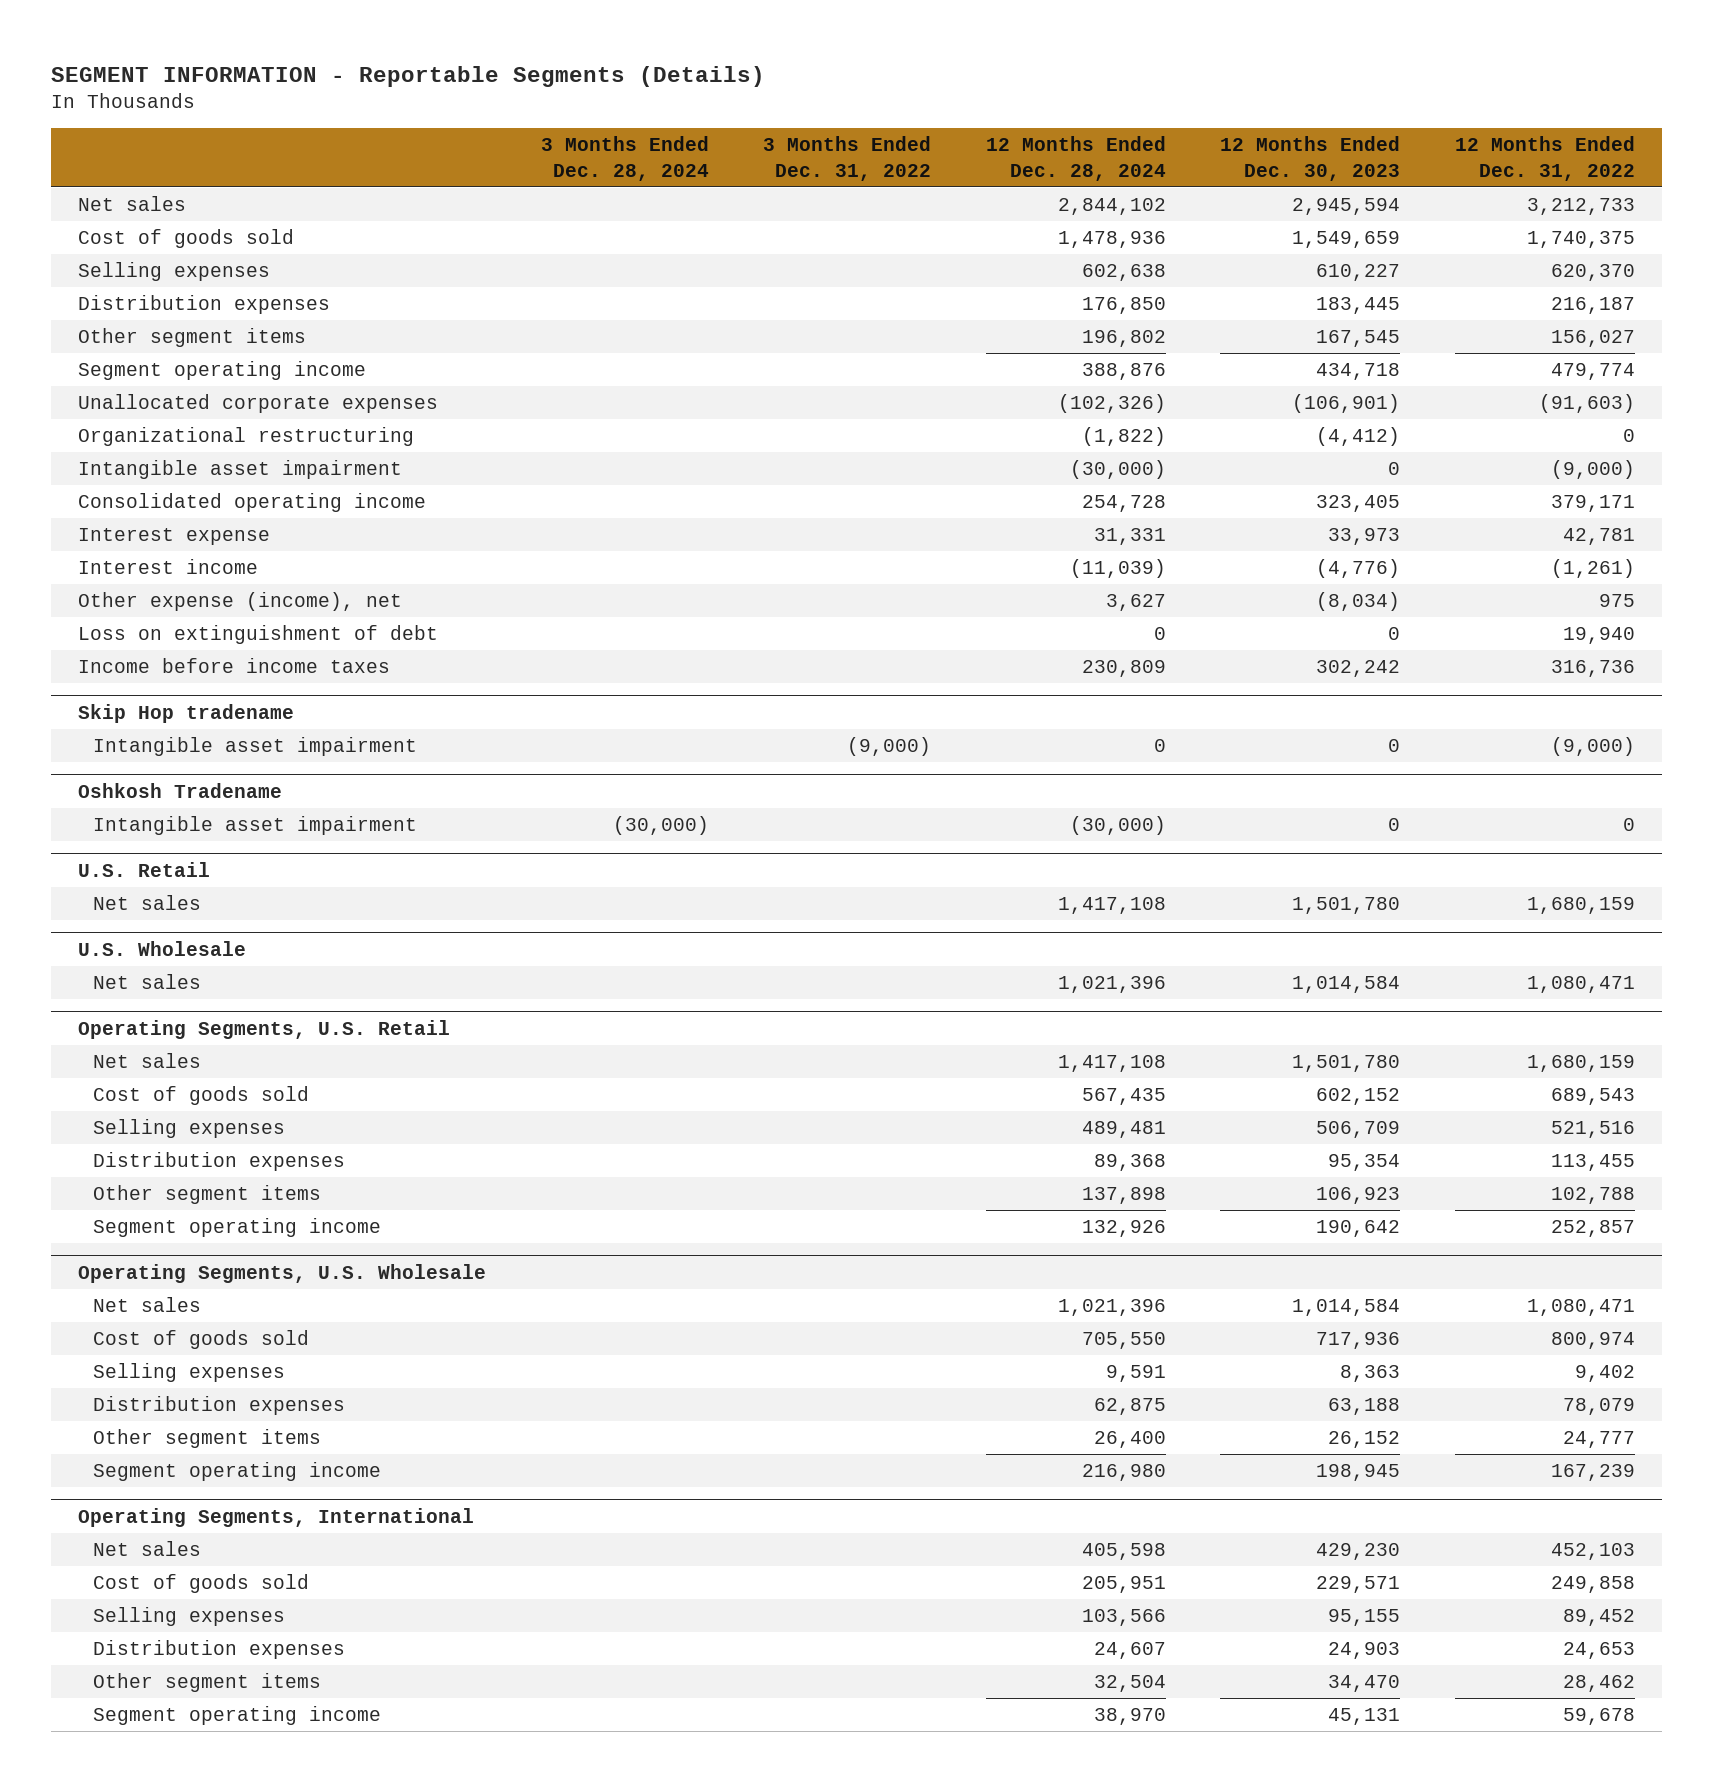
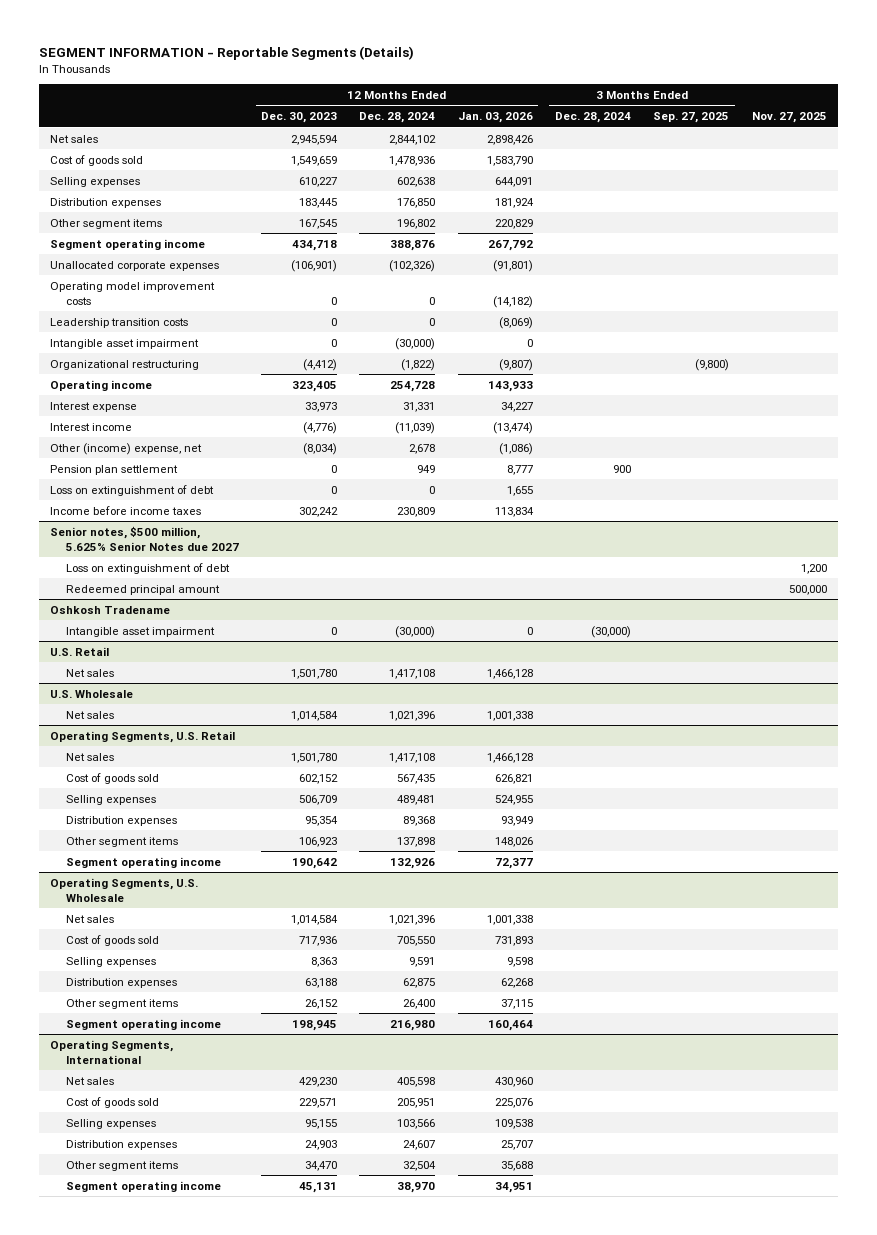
[763,136,932,181] 3 Months Ended Dec. 31, 2022 -> none
[1454,136,1635,181] 12 Months Ended Dec. 31, 2022 -> none
none -> [457,112,533,124] Jan. 03, 2026
none -> [653,112,730,124] Sep. 27, 2025
none -> [751,112,827,124] Nov. 27, 2025
none -> [50,281,216,305] Operating model improvement costs
none -> [50,317,189,328] Leadership transition costs
[78,427,415,447] Organizational restructuring -> [50,359,200,370] Organizational restructuring
[78,493,427,513] Consolidated operating income -> [50,379,153,391] Operating income
[78,592,403,612] Other expense (income), net -> [50,442,203,455] Other (income) expense, net
[1105,594,1166,612] 3,627 -> [409,443,436,454] 2,678
none -> [50,464,179,475] Pension plan settlement
[78,703,295,723] Skip Hop tradename -> none
[93,737,418,757] Intangible asset impairment -> none
none -> [50,525,239,551] Senior notes, $500 million, 5.625% Senior Notes due 2027
none -> [65,562,230,574] Loss on extinguishment of debt
none -> [65,584,220,595] Redeemed principal amount

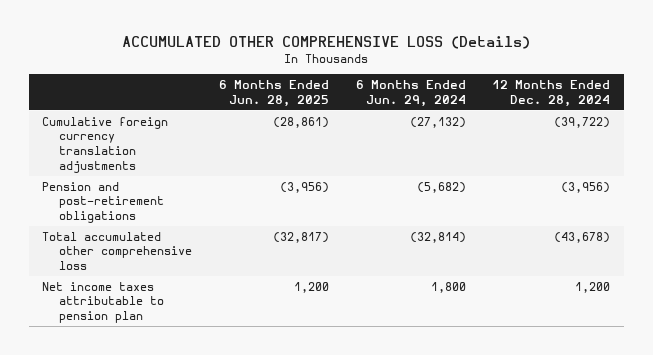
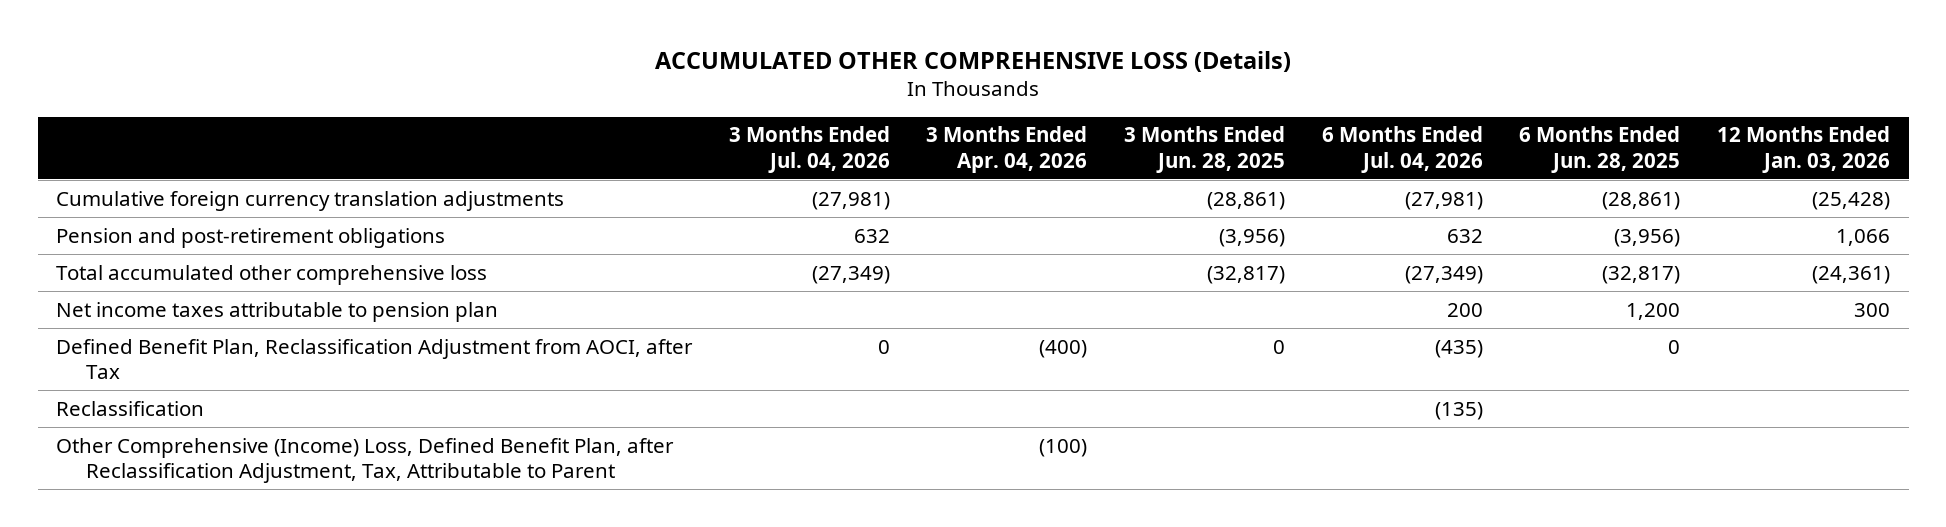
[355,80,466,107] 6 Months Ended Jun. 29, 2024 -> none
[492,80,611,107] 12 Months Ended Dec. 28, 2024 -> none
none -> [728,126,890,173] 3 Months Ended Jul. 04, 2026
none -> [926,126,1088,173] 3 Months Ended Apr. 04, 2026
none -> [1124,126,1286,173] 3 Months Ended Jun. 28, 2025
none -> [1321,126,1483,173] 6 Months Ended Jul. 04, 2026
none -> [1717,126,1891,173] 12 Months Ended Jan. 03, 2026
none -> [55,338,693,379] Defined Benefit Plan, Reclassification Adjustment from AOCI, after Tax
none -> [55,400,204,416] Reclassification
none -> [55,437,674,483] Other Comprehensive (Income) Loss, Defined Benefit Plan, after Reclassification Adjustment, Tax, Attributable to Parent

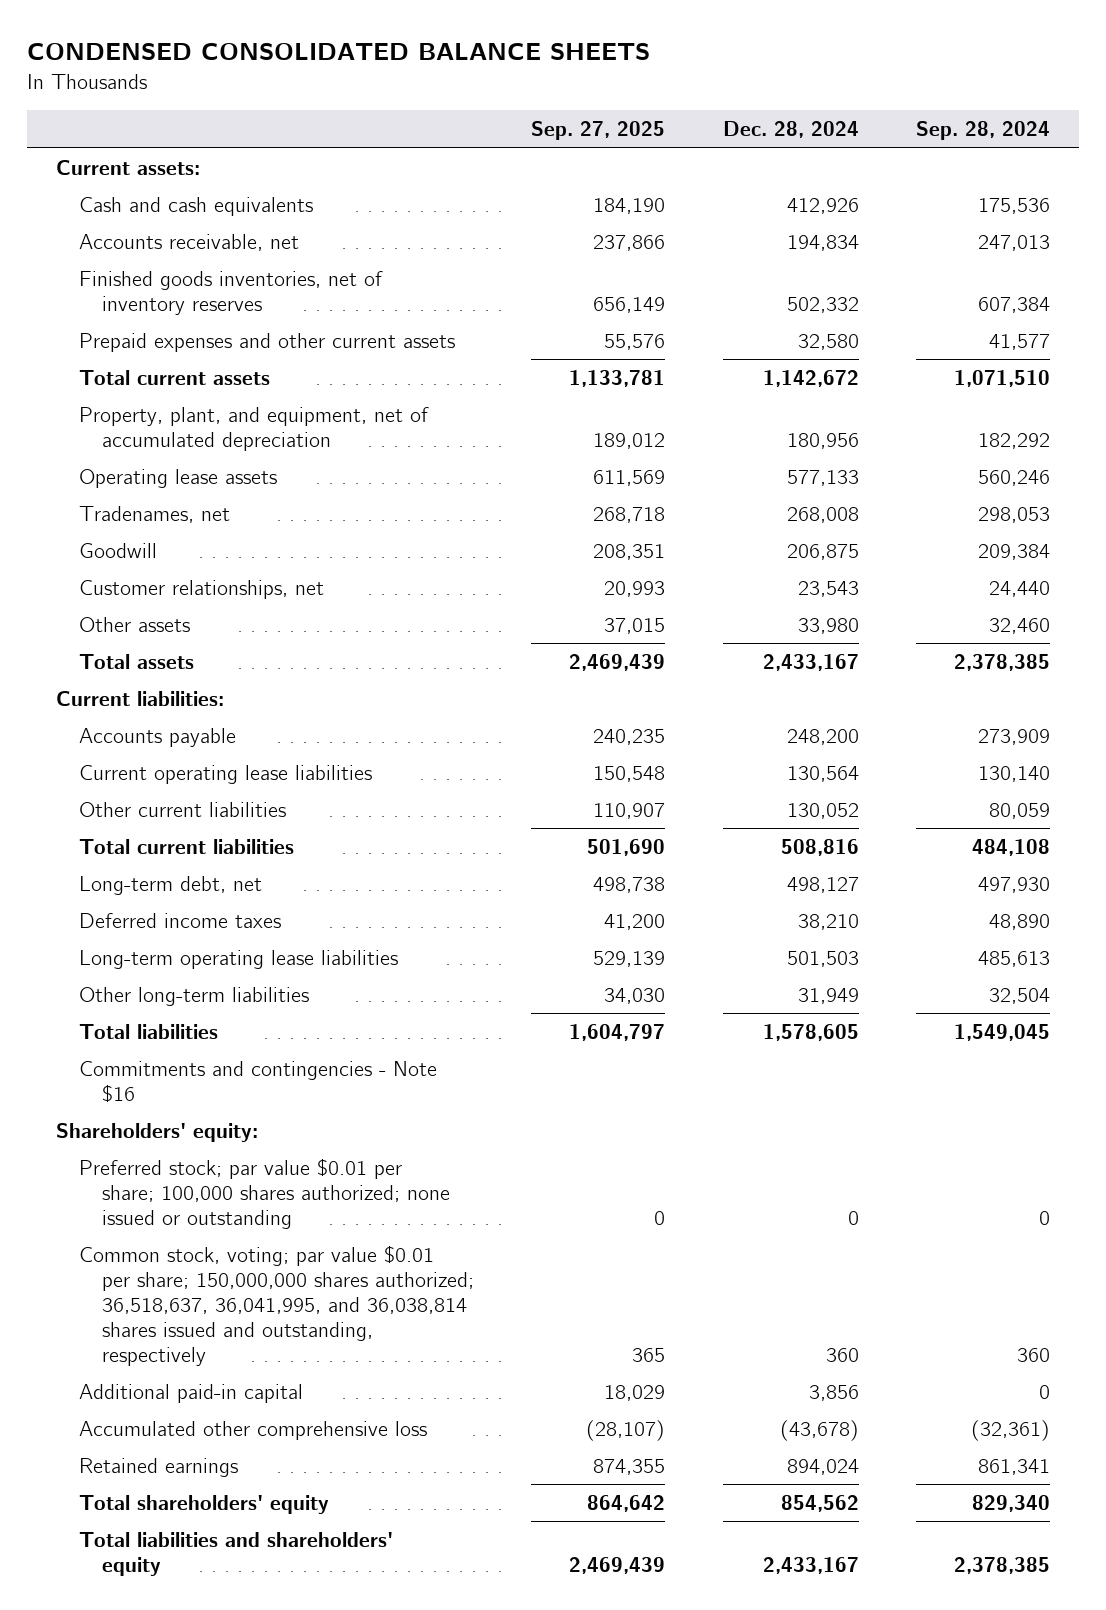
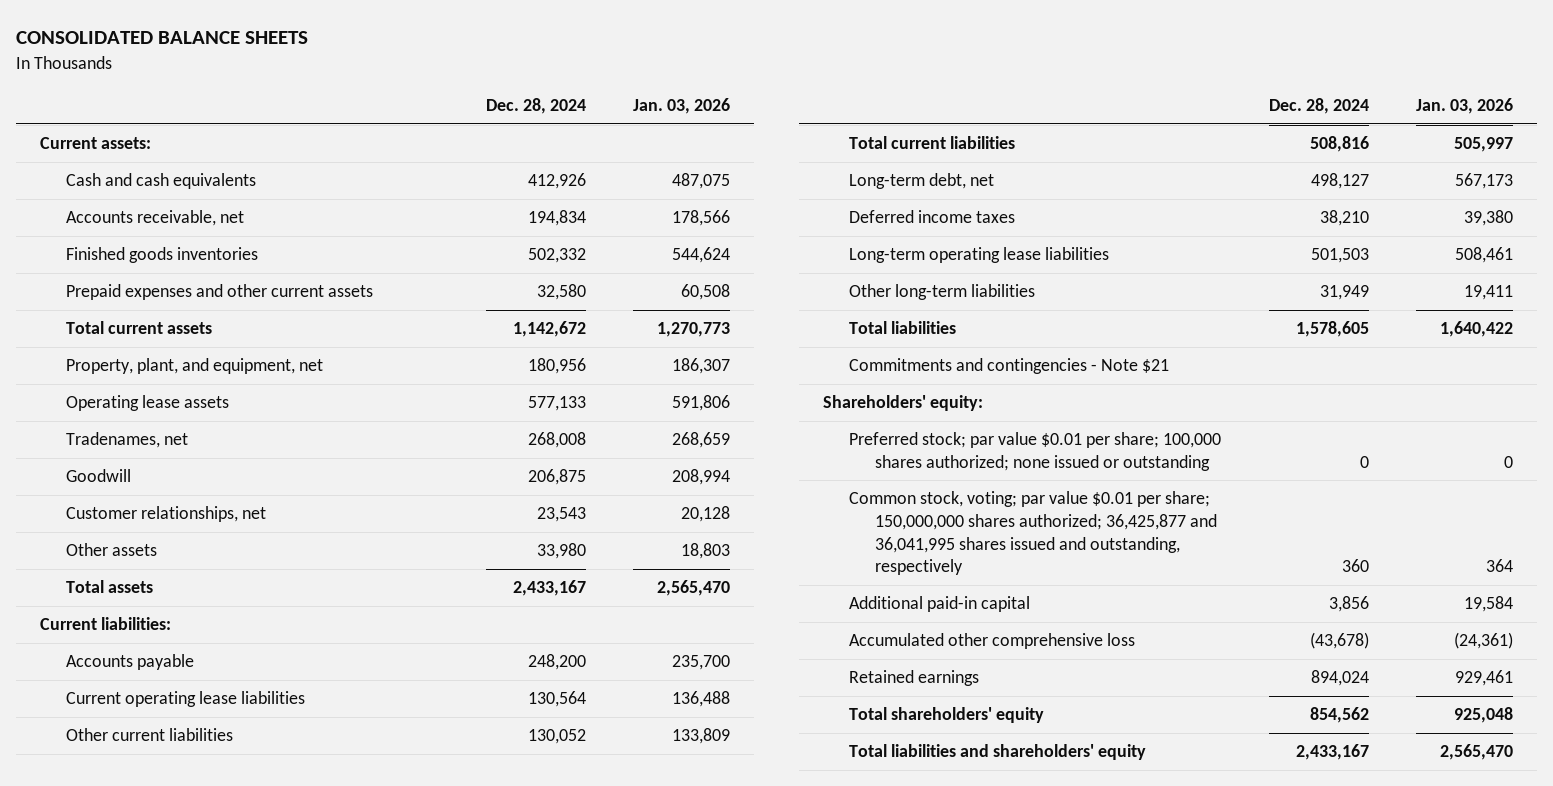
[27,43,651,61] CONDENSED CONSOLIDATED BALANCE SHEETS -> [16,31,309,45] CONSOLIDATED BALANCE SHEETS
[531,121,666,141] Sep. 27, 2025 -> none
[916,121,1051,141] Sep. 28, 2024 -> none
none -> [633,98,731,115] Jan. 03, 2026
[78,270,383,315] Finished goods inventories, net of inventory reserves -> [65,247,258,264] Finished goods inventories
[78,406,429,451] Property, plant, and equipment, net of accumulated depreciation -> [65,358,323,375] Property, plant, and equipment, net
[78,1060,437,1103] Commitments and contingencies - Note $16 -> [849,358,1170,375] Commitments and contingencies - Note $21
[78,1244,474,1366] Common stock, voting; par value $0.01 per share; 150,000,000 shares authorized; 36,518,637, 36,041,995, and 36,038,814 shares issued and outstanding, respectively -> [849,491,1218,576] Common stock, voting; par value $0.01 per share; 150,000,000 shares authorized; 36,425,877 and 36,041,995 shares issued and outstanding, respectively

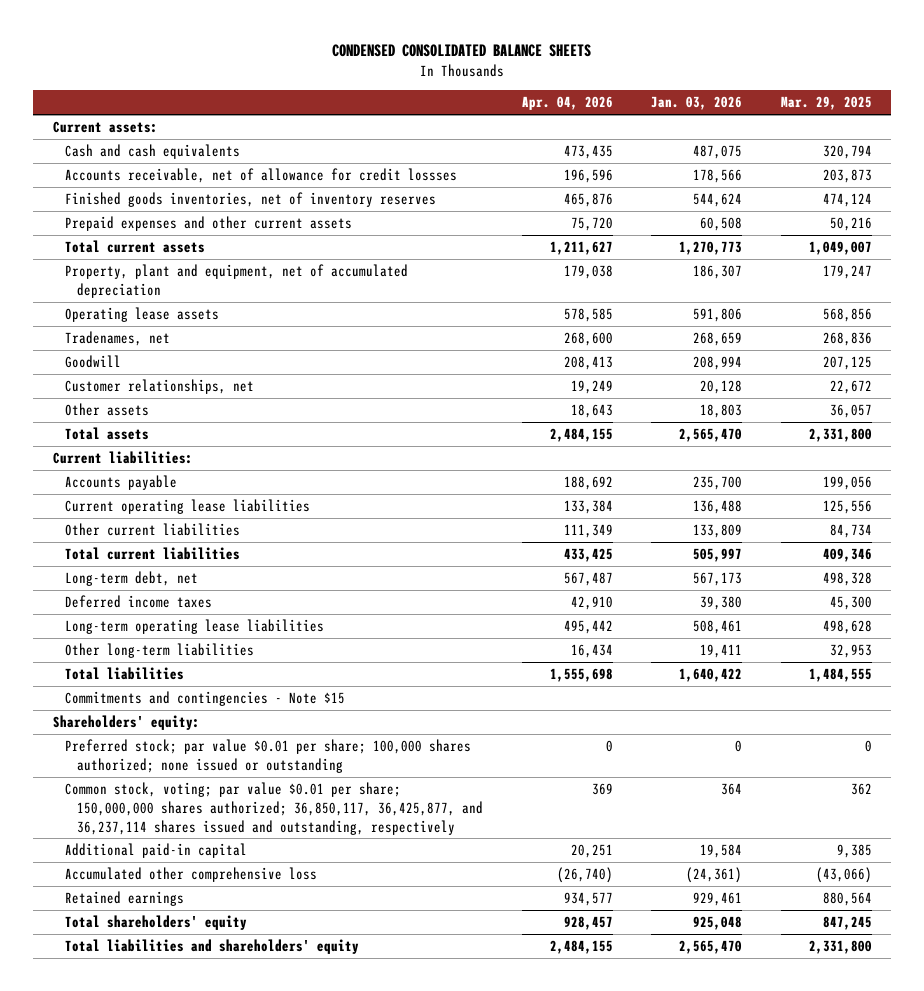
[16,31,309,45] CONSOLIDATED BALANCE SHEETS -> [332,44,592,58] CONDENSED CONSOLIDATED BALANCE SHEETS
[485,98,586,115] Dec. 28, 2024 -> none
none -> [521,96,613,111] Apr. 04, 2026
none -> [780,96,872,111] Mar. 29, 2025
[65,210,244,227] Accounts receivable, net -> [65,167,458,183] Accounts receivable, net of allowance for credit lossses
[65,247,258,264] Finished goods inventories -> [65,191,437,207] Finished goods inventories, net of inventory reserves
[65,358,323,375] Property, plant, and equipment, net -> [65,263,409,298] Property, plant and equipment, net of accumulated depreciation
[849,358,1170,375] Commitments and contingencies - Note $21 -> [65,690,346,706] Commitments and contingencies - Note $15
[849,491,1218,576] Common stock, voting; par value $0.01 per share; 150,000,000 shares authorized; 36,425,877 and 36,041,995 shares issued and outstanding, respectively -> [65,781,484,835] Common stock, voting; par value $0.01 per share; 150,000,000 shares authorized; 36,850,117, 36,425,877, and 36,237,114 shares issued and outstanding, respectively

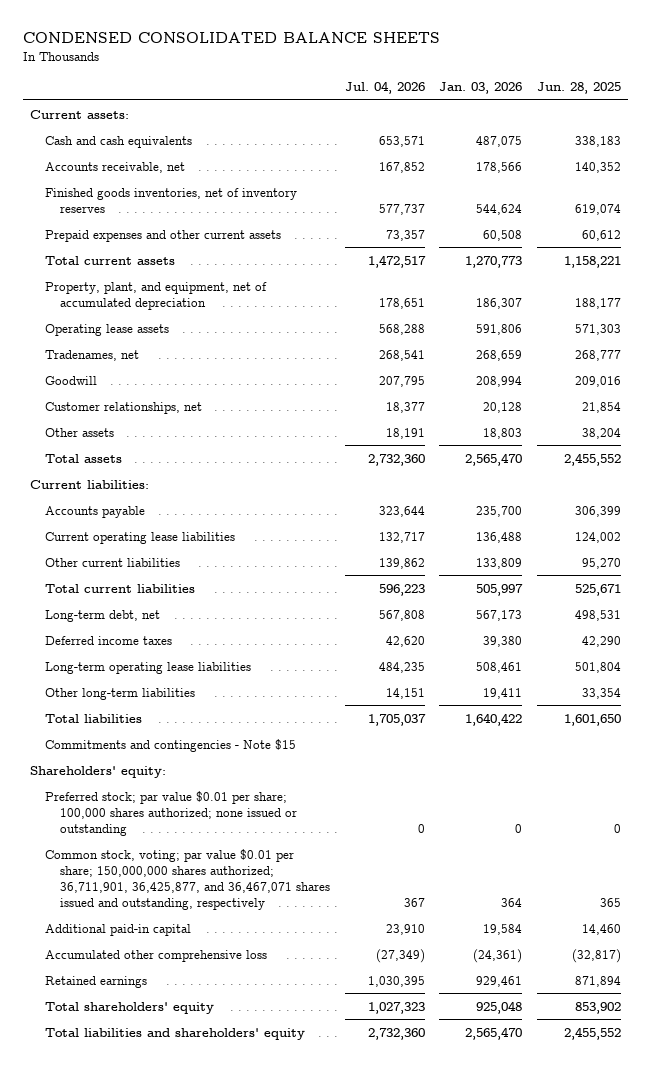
[521,96,613,111] Apr. 04, 2026 -> none
[780,96,872,111] Mar. 29, 2025 -> none
none -> [344,81,425,95] Jul. 04, 2026
none -> [536,82,621,95] Jun. 28, 2025
[65,167,458,183] Accounts receivable, net of allowance for credit lossses -> [45,161,186,173] Accounts receivable, net
[65,263,409,298] Property, plant and equipment, net of accumulated depreciation -> [45,281,268,310] Property, plant, and equipment, net of accumulated depreciation
[65,781,484,835] Common stock, voting; par value $0.01 per share; 150,000,000 shares authorized; 36,850,117, 36,425,877, and 36,237,114 shares issued and outstanding, respectively -> [45,848,331,910] Common stock, voting; par value $0.01 per share; 150,000,000 shares authorized; 36,711,901, 36,425,877, and 36,467,071 shares issued and outstanding, respectively

